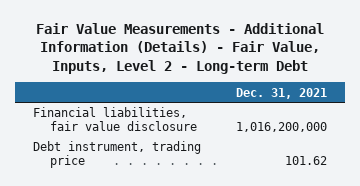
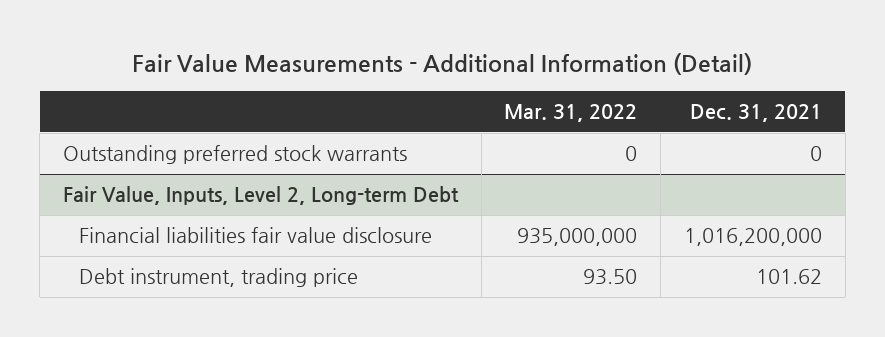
[35,22,324,74] Fair Value Measurements - Additional Information (Details) - Fair Value, Inputs, Level 2 - Long-term Debt -> [132,52,753,75] Fair Value Measurements - Additional Information (Detail)
none -> [504,104,638,123] Mar. 31, 2022
none -> [62,145,407,165] Outstanding preferred stock warrants
none -> [62,186,459,206] Fair Value, Inputs, Level 2, Long-term Debt
[32,107,198,132] Financial liabilities, fair value disclosure -> [78,227,432,244] Financial liabilities fair value disclosure

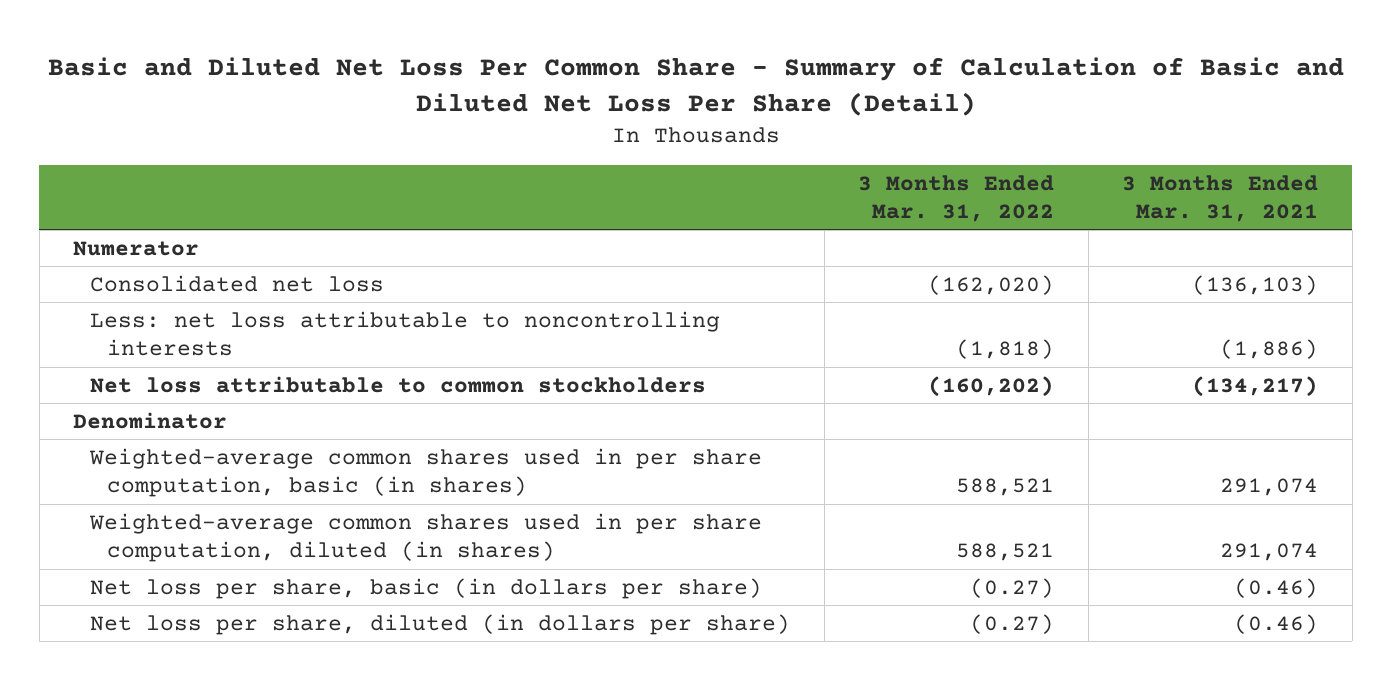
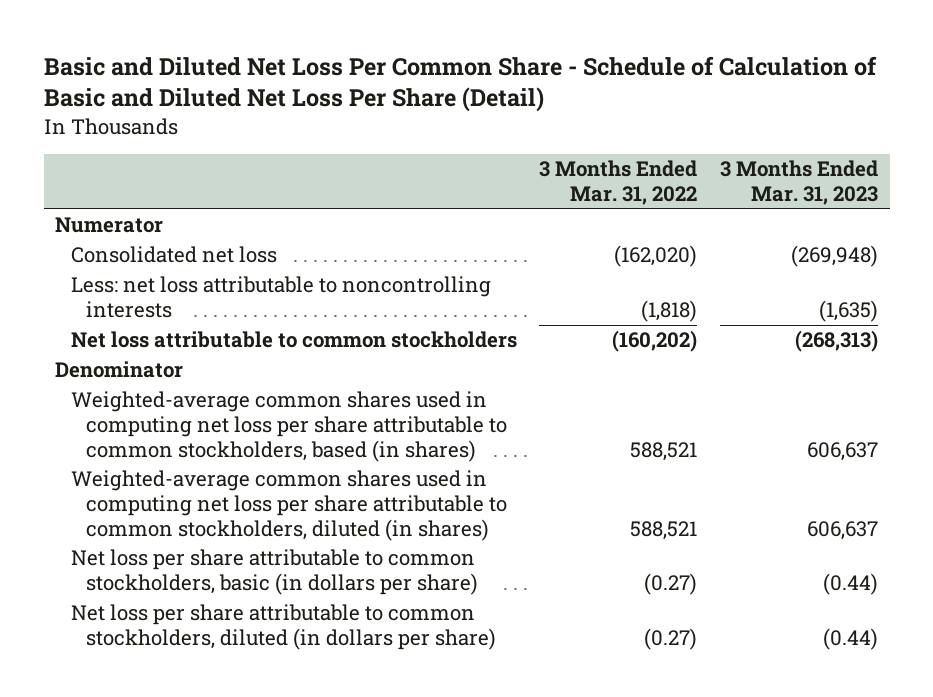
[47,57,1344,116] Basic and Diluted Net Loss Per Common Share - Summary of Calculation of Basic and Diluted Net Loss Per Share (Detail) -> [43,55,877,113] Basic and Diluted Net Loss Per Common Share - Schedule of Calculation of Basic and Diluted Net Loss Per Share (Detail)
[1122,174,1319,222] 3 Months Ended Mar. 31, 2021 -> none
none -> [720,160,879,206] 3 Months Ended Mar. 31, 2023
[89,447,763,498] Weighted-average common shares used in per share computation, basic (in shares) -> [70,391,508,462] Weighted-average common shares used in computing net loss per share attributable to common stockholders, based (in shares)
[89,512,763,563] Weighted-average common shares used in per share computation, diluted (in shares) -> [70,470,508,541] Weighted-average common shares used in computing net loss per share attributable to common stockholders, diluted (in shares)
[90,577,763,599] Net loss per share, basic (in dollars per share) -> [70,549,479,596] Net loss per share attributable to common stockholders, basic (in dollars per share)
[90,613,791,635] Net loss per share, diluted (in dollars per share) -> [70,604,497,651] Net loss per share attributable to common stockholders, diluted (in dollars per share)

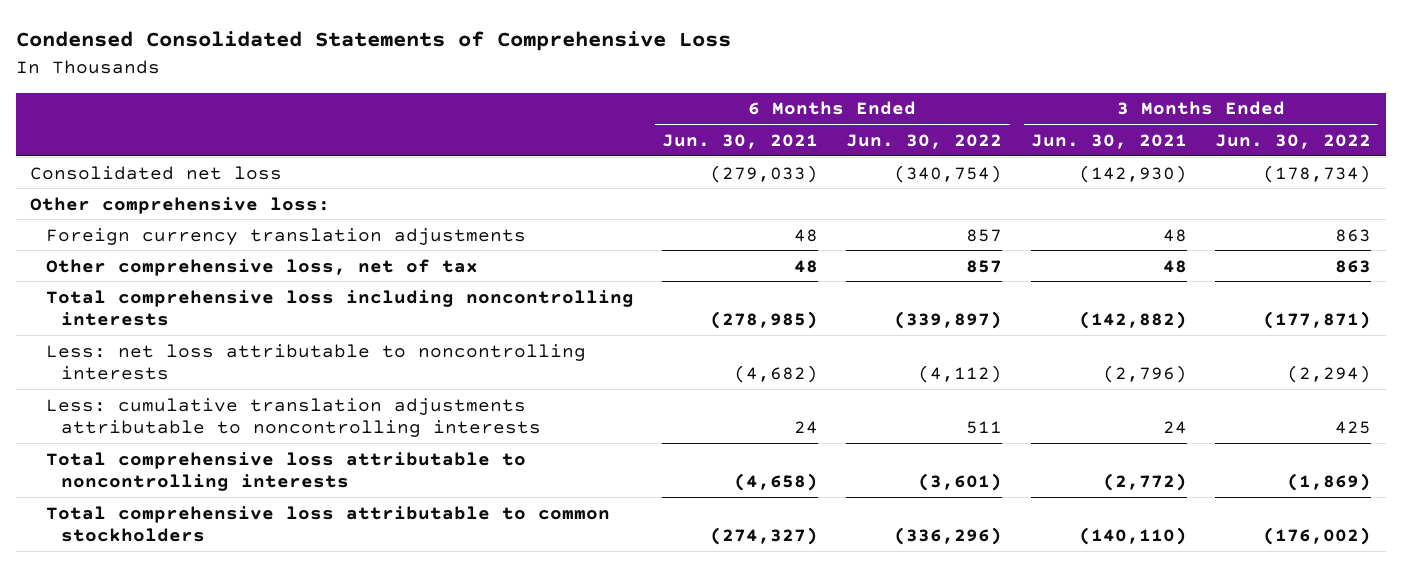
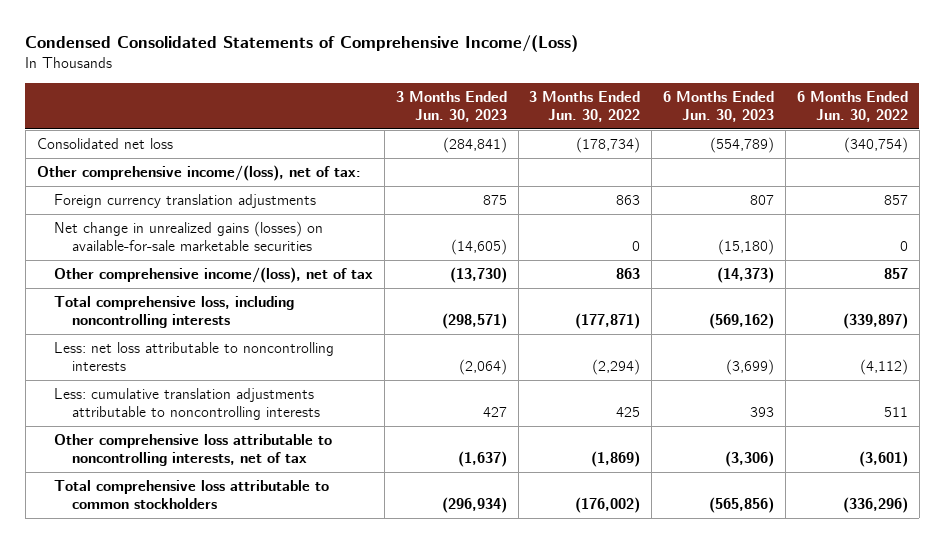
[15,31,731,52] Condensed Consolidated Statements of Comprehensive Loss -> [25,35,579,53] Condensed Consolidated Statements of Comprehensive Income/(Loss)
[661,133,818,149] Jun. 30, 2021 -> none
[1030,133,1187,149] Jun. 30, 2021 -> none
none -> [395,90,507,122] 3 Months Ended Jun. 30, 2023
none -> [663,90,775,122] 6 Months Ended Jun. 30, 2023
[30,196,331,214] Other comprehensive loss: -> [36,165,361,182] Other comprehensive income/(loss), net of tax:
none -> [54,221,324,252] Net change in unrealized gains (losses) on available-for-sale marketable securities
[45,258,478,276] Other comprehensive loss, net of tax -> [54,267,374,284] Other comprehensive income/(loss), net of tax
[45,289,634,327] Total comprehensive loss including noncontrolling interests -> [54,296,295,329] Total comprehensive loss, including noncontrolling interests
[45,451,526,492] Total comprehensive loss attributable to noncontrolling interests -> [54,434,333,467] Other comprehensive loss attributable to noncontrolling interests, net of tax

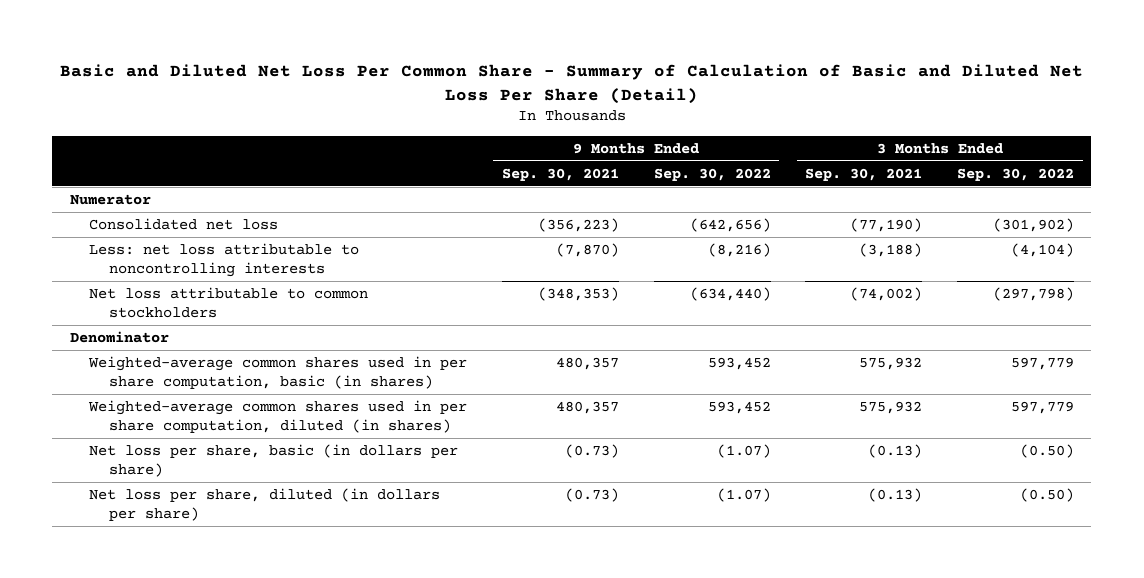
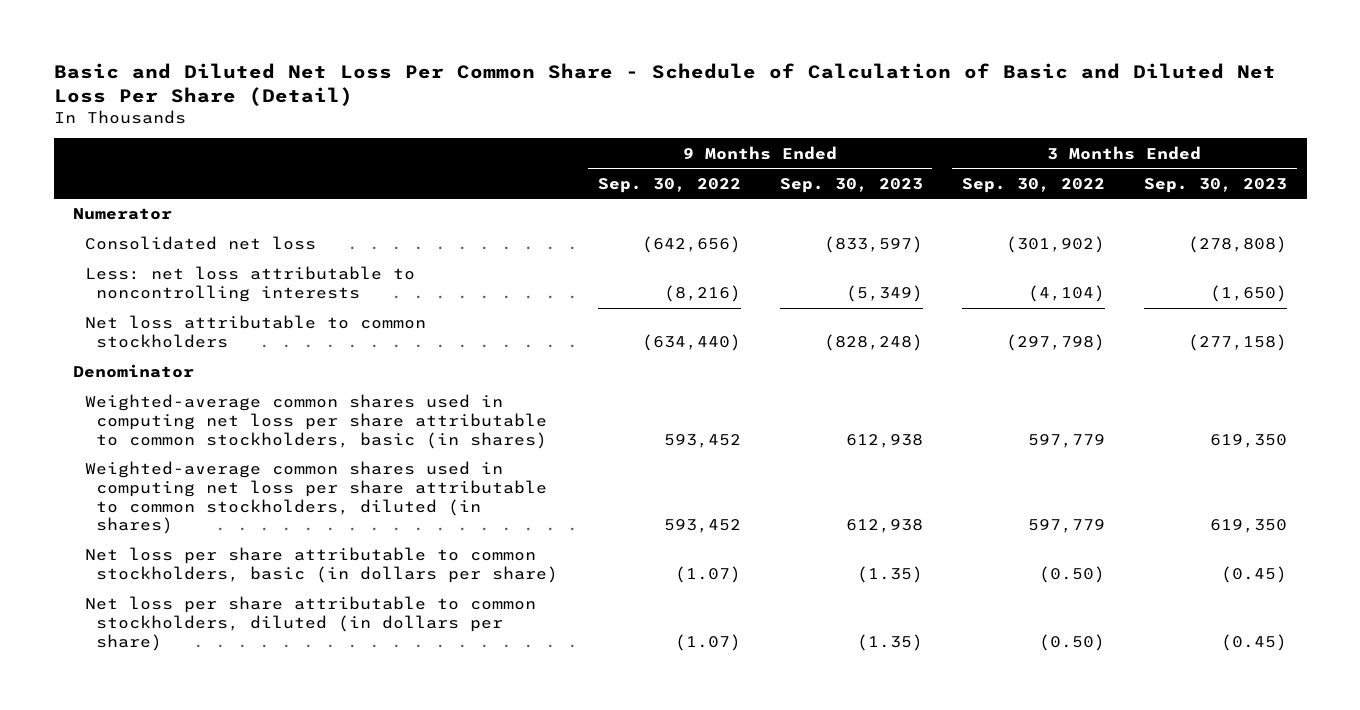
[59,64,1083,104] Basic and Diluted Net Loss Per Common Share - Summary of Calculation of Basic and Diluted Net Loss Per Share (Detail) -> [53,62,1276,106] Basic and Diluted Net Loss Per Common Share - Schedule of Calculation of Basic and Diluted Net Loss Per Share (Detail)
[501,167,619,181] Sep. 30, 2021 -> none
[805,167,923,181] Sep. 30, 2021 -> none
none -> [779,177,923,193] Sep. 30, 2023
none -> [1143,177,1287,193] Sep. 30, 2023
[88,355,468,390] Weighted-average common shares used in per share computation, basic (in shares) -> [84,394,548,449] Weighted-average common shares used in computing net loss per share attributable to common stockholders, basic (in shares)
[88,399,468,434] Weighted-average common shares used in per share computation, diluted (in shares) -> [84,461,548,535] Weighted-average common shares used in computing net loss per share attributable to common stockholders, diluted (in shares)
[89,443,459,478] Net loss per share, basic (in dollars per share) -> [84,547,559,583] Net loss per share attributable to common stockholders, basic (in dollars per share)
[89,487,441,522] Net loss per share, diluted (in dollars per share) -> [84,596,536,651] Net loss per share attributable to common stockholders, diluted (in dollars per share)

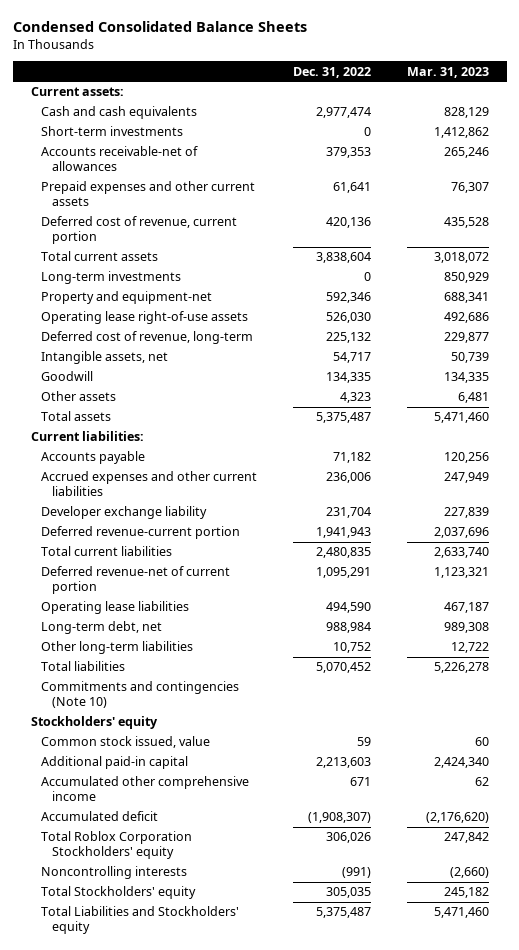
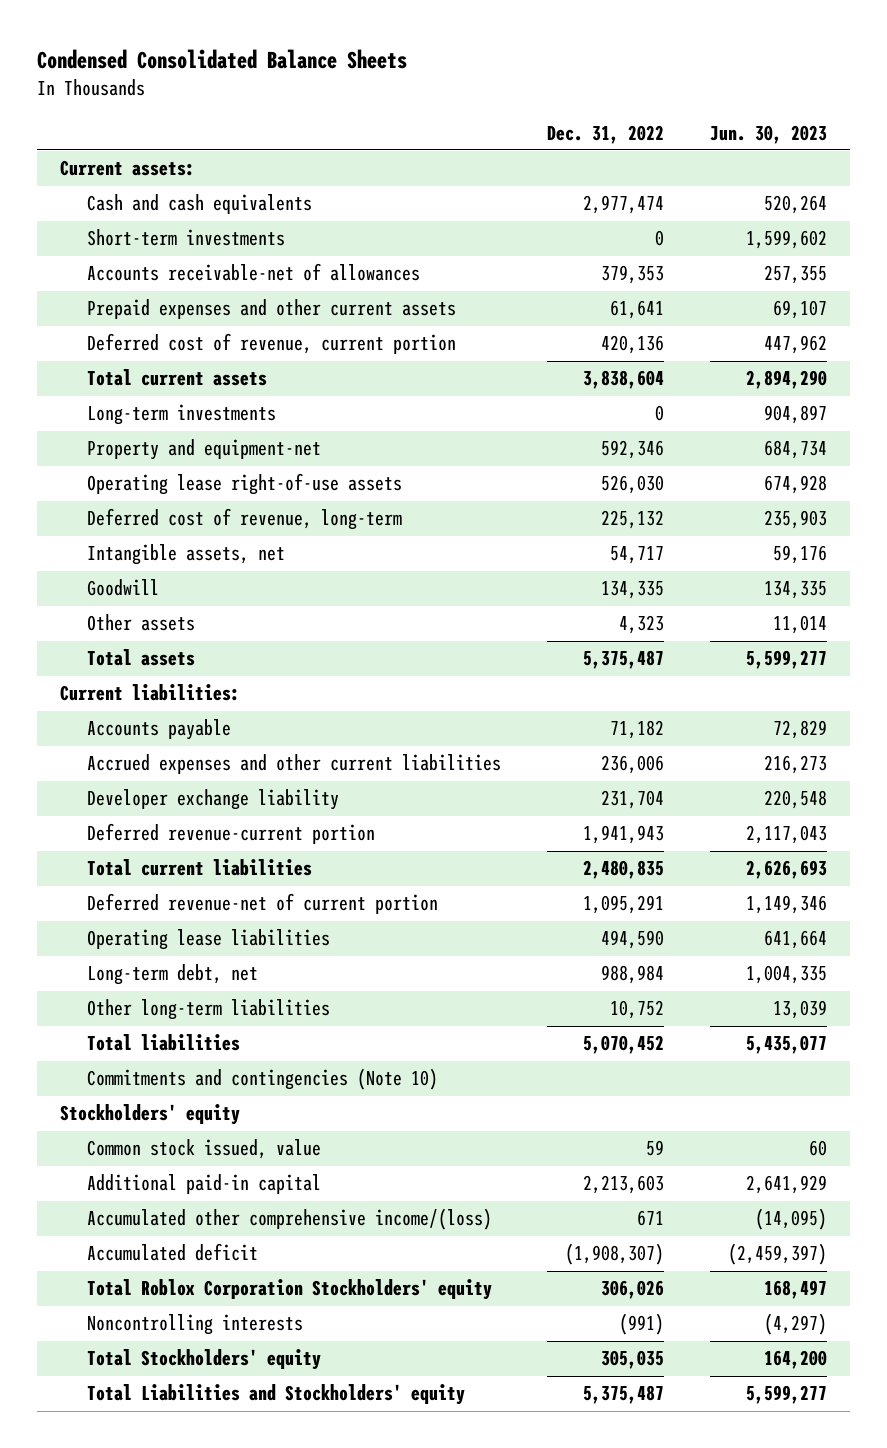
[406,66,489,78] Mar. 31, 2023 -> none
none -> [710,124,828,144] Jun. 30, 2023
[41,776,250,802] Accumulated other comprehensive income -> [86,1208,492,1231] Accumulated other comprehensive income/(loss)

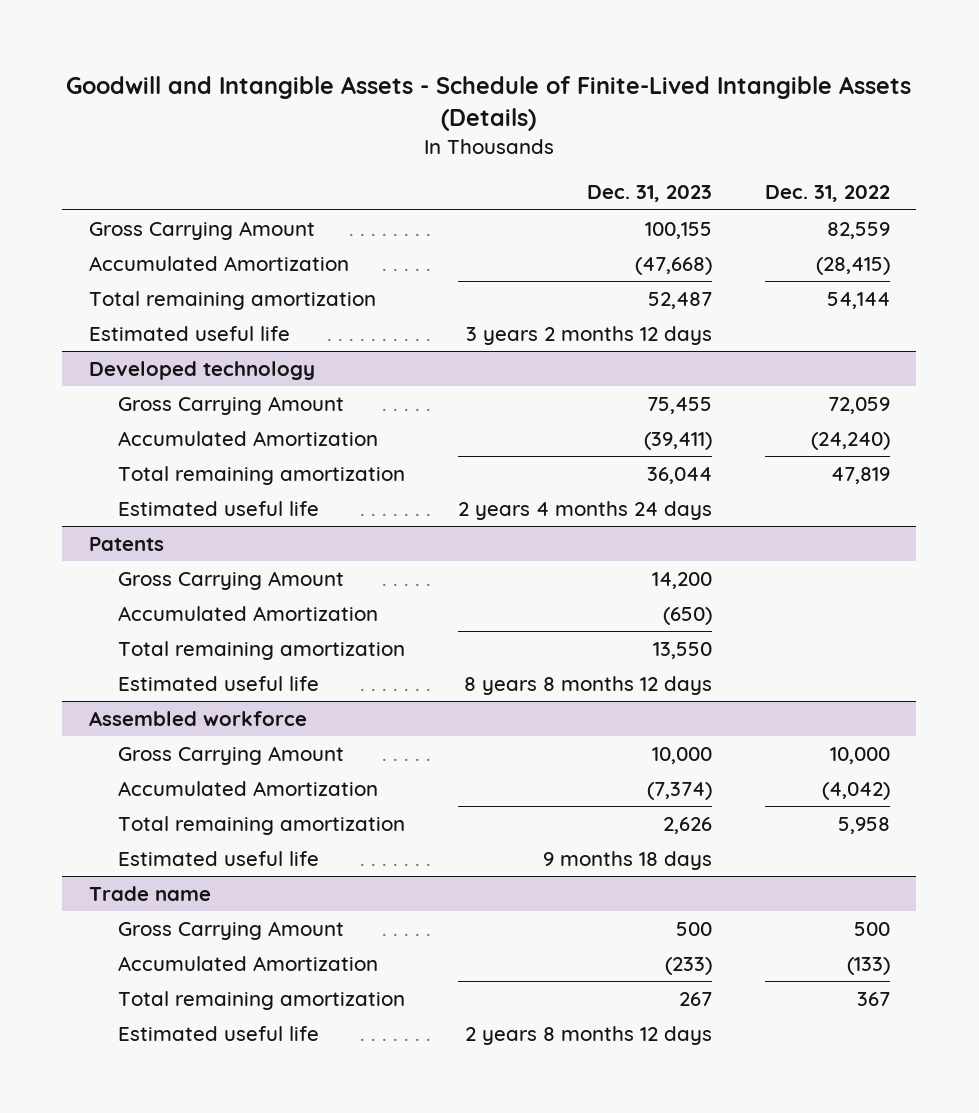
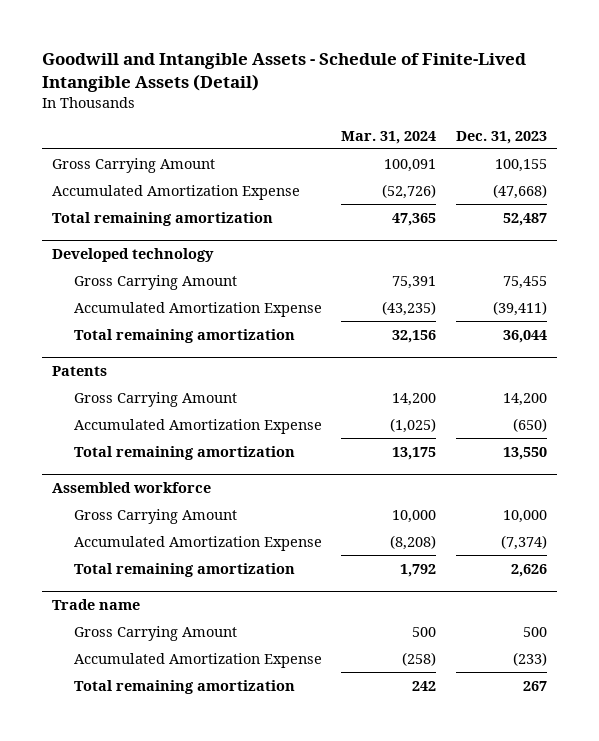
[66,76,912,132] Goodwill and Intangible Assets - Schedule of Finite-Lived Intangible Assets (Details) -> [42,53,527,92] Goodwill and Intangible Assets - Schedule of Finite-Lived Intangible Assets (Detail)
[764,185,890,203] Dec. 31, 2022 -> none
none -> [341,130,437,144] Mar. 31, 2024
[88,255,349,271] Accumulated Amortization -> [52,184,301,200] Accumulated Amortization Expense
[88,325,290,341] Estimated useful life -> none
[117,430,378,446] Accumulated Amortization -> [73,301,322,317] Accumulated Amortization Expense
[117,500,319,516] Estimated useful life -> none
[117,605,378,621] Accumulated Amortization -> [73,418,322,434] Accumulated Amortization Expense
[117,675,319,691] Estimated useful life -> none
[117,780,378,796] Accumulated Amortization -> [73,535,322,551] Accumulated Amortization Expense
[117,850,319,866] Estimated useful life -> none
[117,955,378,971] Accumulated Amortization -> [73,652,322,668] Accumulated Amortization Expense
[117,1025,319,1041] Estimated useful life -> none

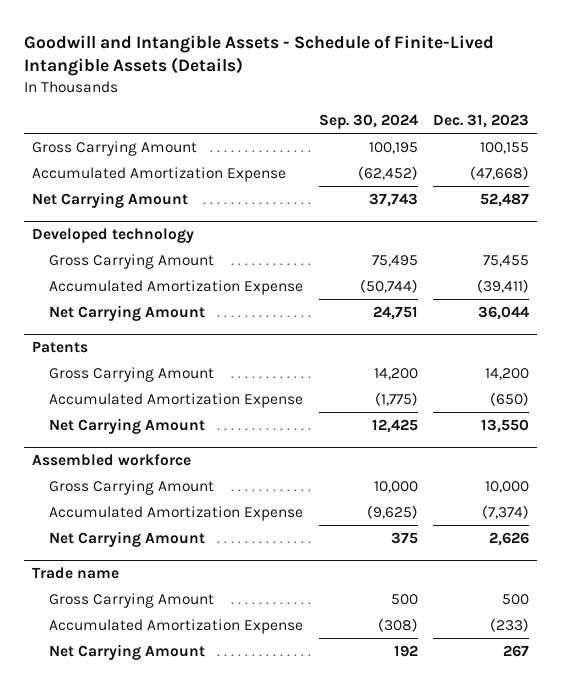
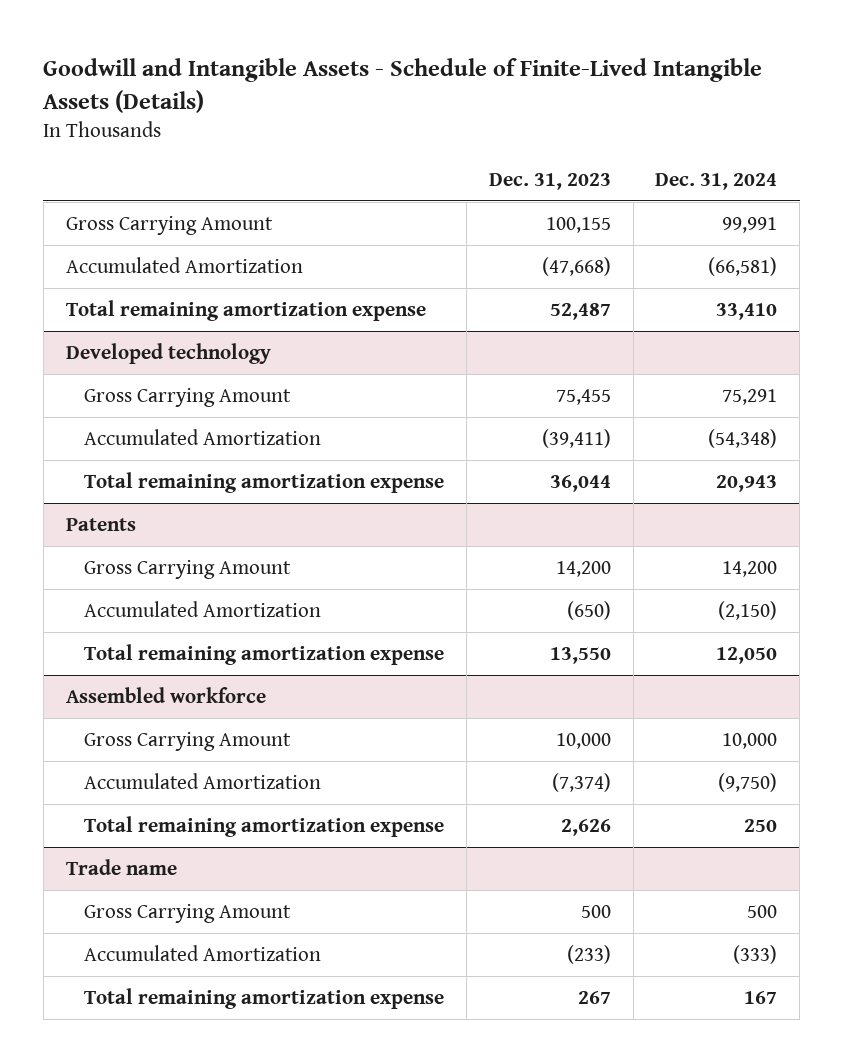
[318,114,418,130] Sep. 30, 2024 -> none
none -> [655,172,778,190] Dec. 31, 2024
[31,166,286,182] Accumulated Amortization Expense -> [65,256,303,273] Accumulated Amortization
[31,191,188,208] Net Carrying Amount -> [65,299,426,321] Total remaining amortization expense
[48,279,303,295] Accumulated Amortization Expense -> [84,428,322,445] Accumulated Amortization
[48,304,205,321] Net Carrying Amount -> [84,471,445,493] Total remaining amortization expense
[48,392,303,408] Accumulated Amortization Expense -> [84,600,322,617] Accumulated Amortization
[48,417,205,434] Net Carrying Amount -> [84,643,445,665] Total remaining amortization expense
[48,505,303,521] Accumulated Amortization Expense -> [84,772,322,789] Accumulated Amortization
[48,530,205,547] Net Carrying Amount -> [84,815,445,837] Total remaining amortization expense
[48,618,303,634] Accumulated Amortization Expense -> [84,944,322,961] Accumulated Amortization
[48,643,205,660] Net Carrying Amount -> [84,987,445,1009] Total remaining amortization expense

